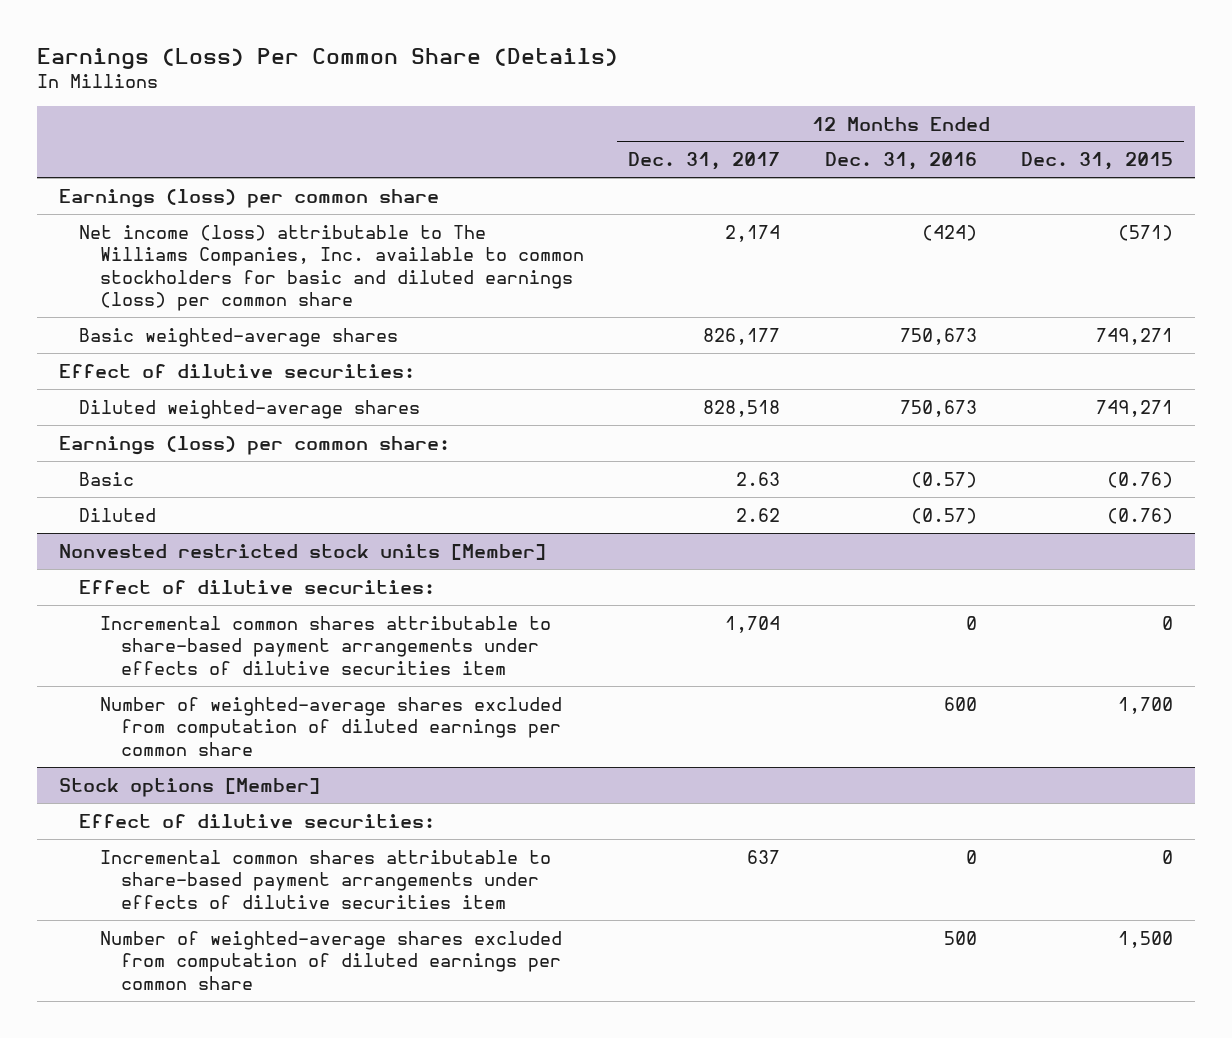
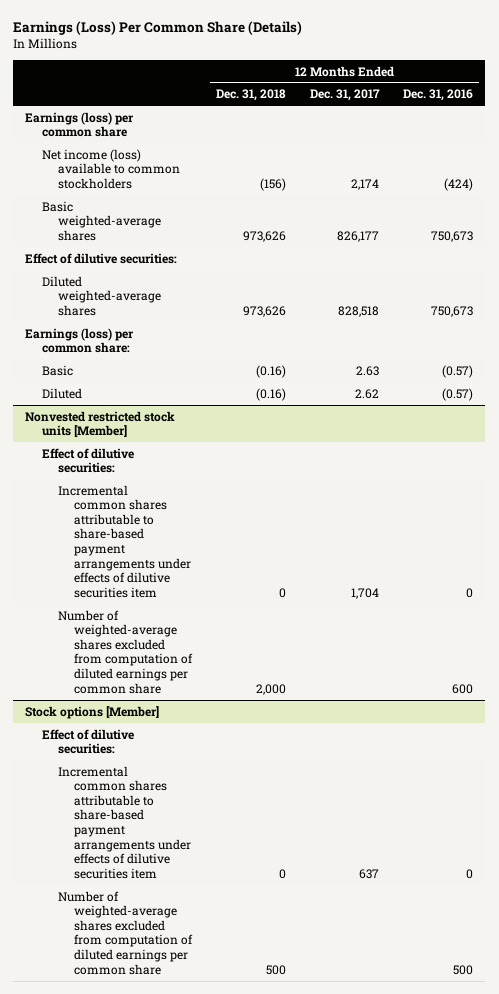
[1020,152,1173,171] Dec. 31, 2015 -> none
none -> [216,89,287,102] Dec. 31, 2018
[79,224,585,312] Net income (loss) attributable to The Williams Companies, Inc. available to common stockholders for basic and diluted earnings (loss) per common share -> [41,148,180,189] Net income (loss) available to common stockholders

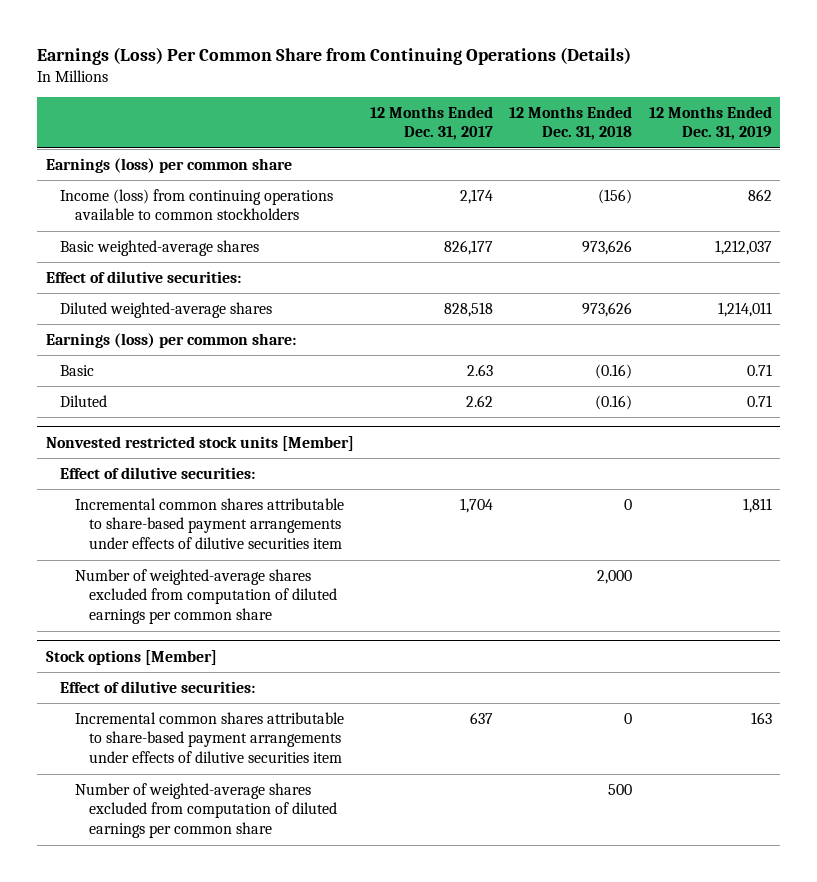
[13,20,303,35] Earnings (Loss) Per Common Share (Details) -> [37,47,632,66] Earnings (Loss) Per Common Share from Continuing Operations (Details)
[403,89,474,102] Dec. 31, 2016 -> none
none -> [648,105,772,141] 12 Months Ended Dec. 31, 2019
[41,148,180,189] Net income (loss) available to common stockholders -> [60,188,334,221] Income (loss) from continuing operations available to common stockholders

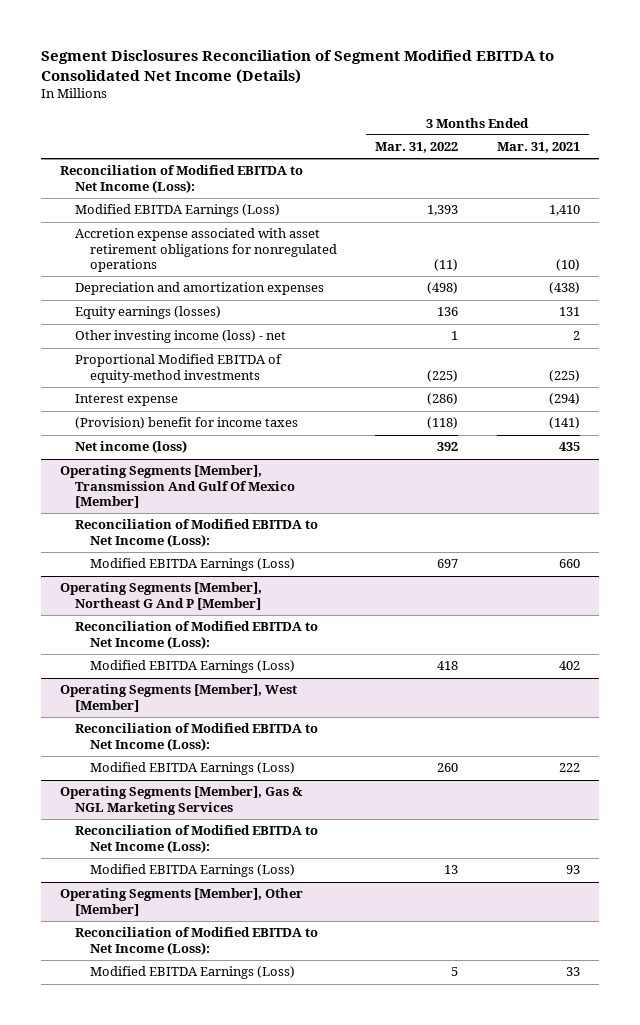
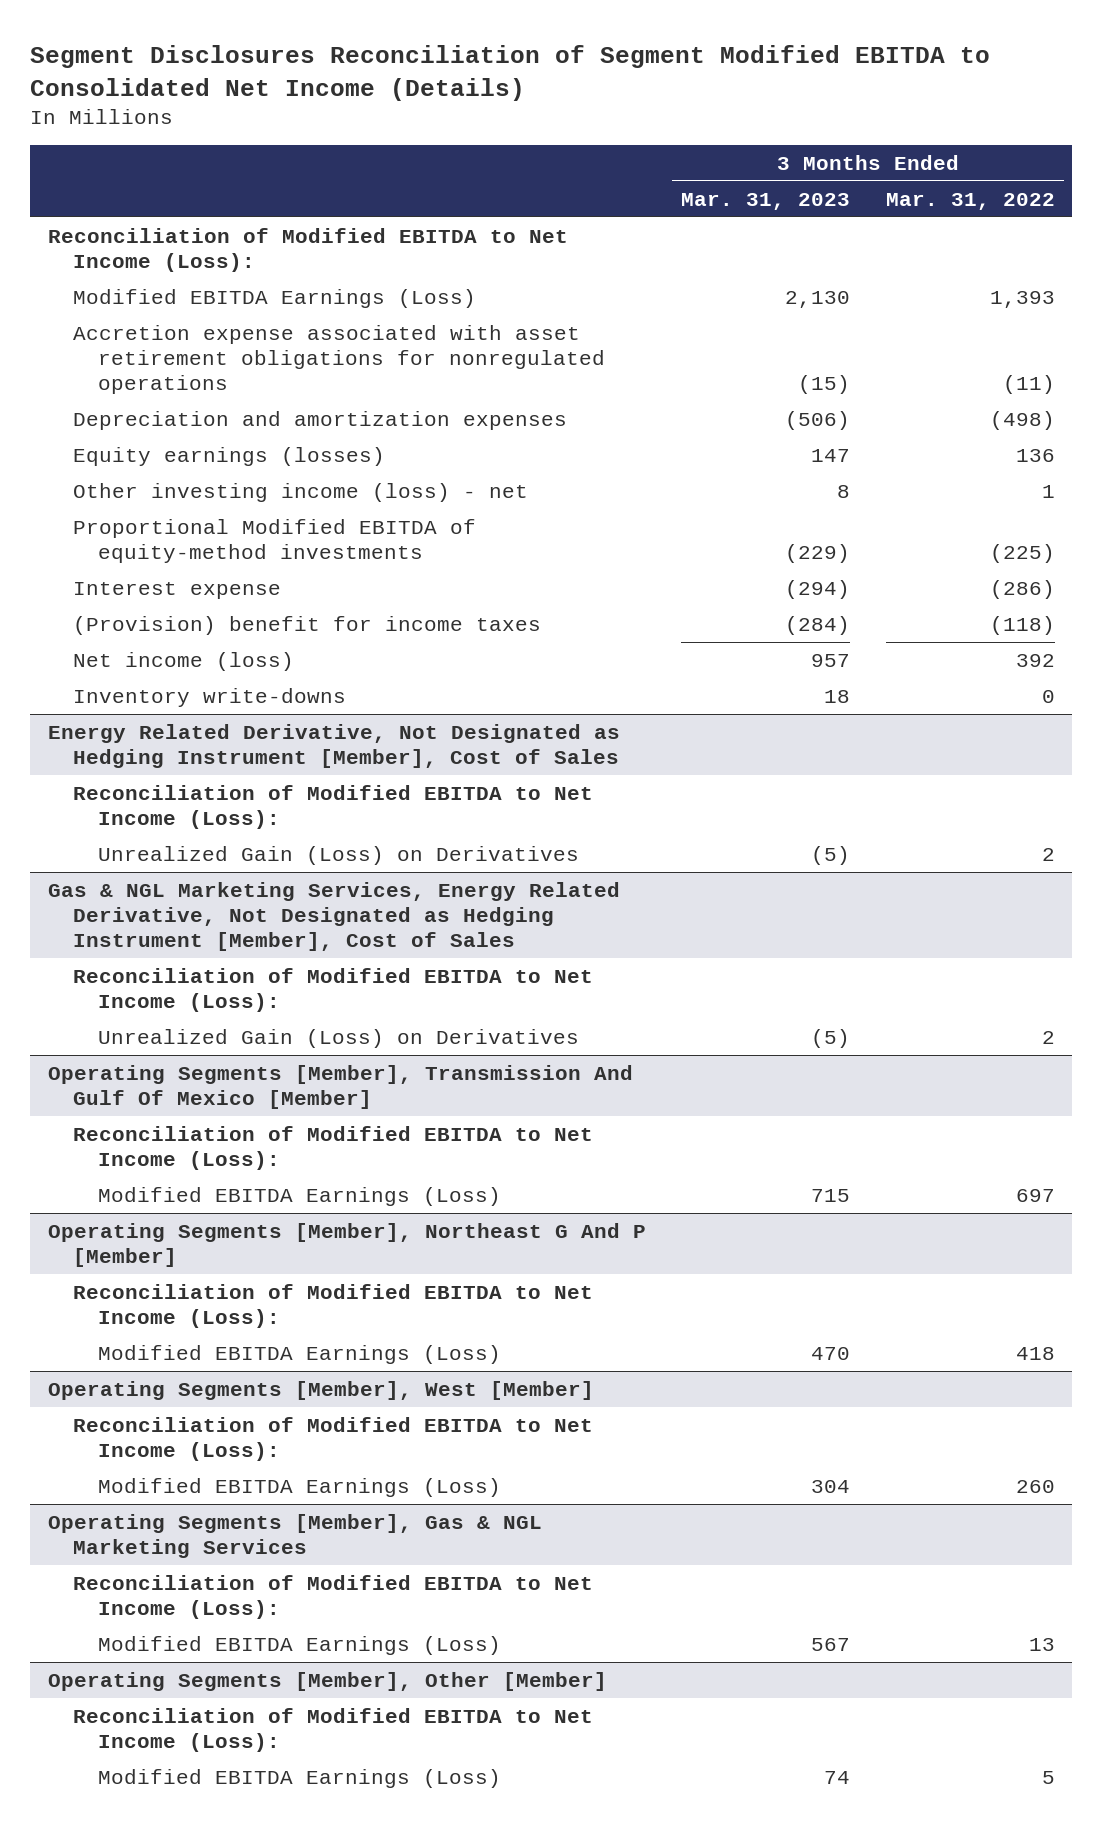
[496,142,580,154] Mar. 31, 2021 -> none
none -> [681,192,851,210] Mar. 31, 2023
none -> [73,687,347,707] Inventory write-downs
none -> [47,723,620,768] Energy Related Derivative, Not Designated as Hedging Instrument [Member], Cost of Sales
none -> [73,784,594,829] Reconciliation of Modified EBITDA to Net Income (Loss):
none -> [98,845,580,865] Unrealized Gain (Loss) on Derivatives
none -> [47,881,620,952] Gas & NGL Marketing Services, Energy Related Derivative, Not Designated as Hedging Instrument [Member], Cost of Sales
none -> [73,967,594,1012] Reconciliation of Modified EBITDA to Net Income (Loss):
none -> [98,1028,580,1048] Unrealized Gain (Loss) on Derivatives

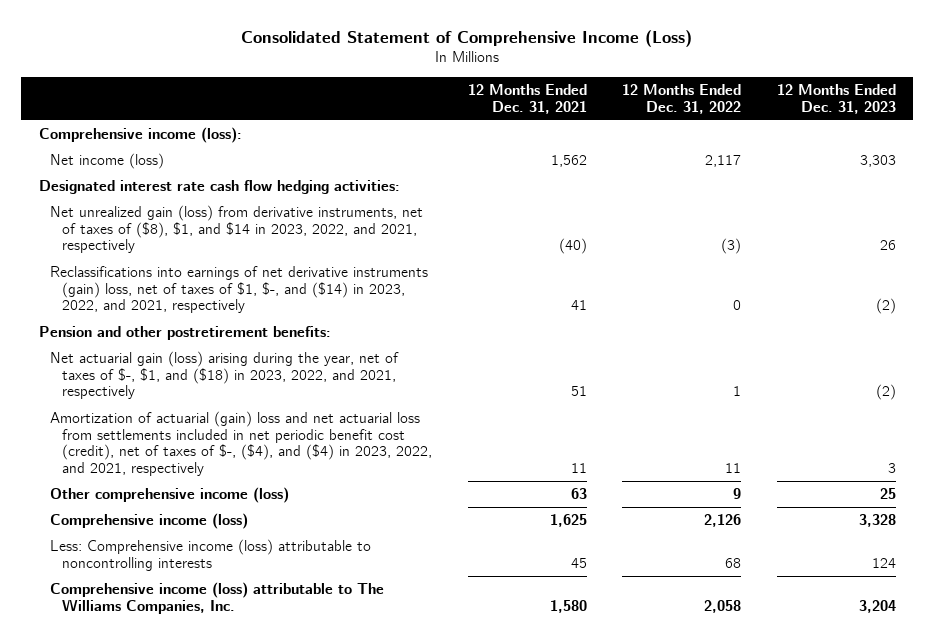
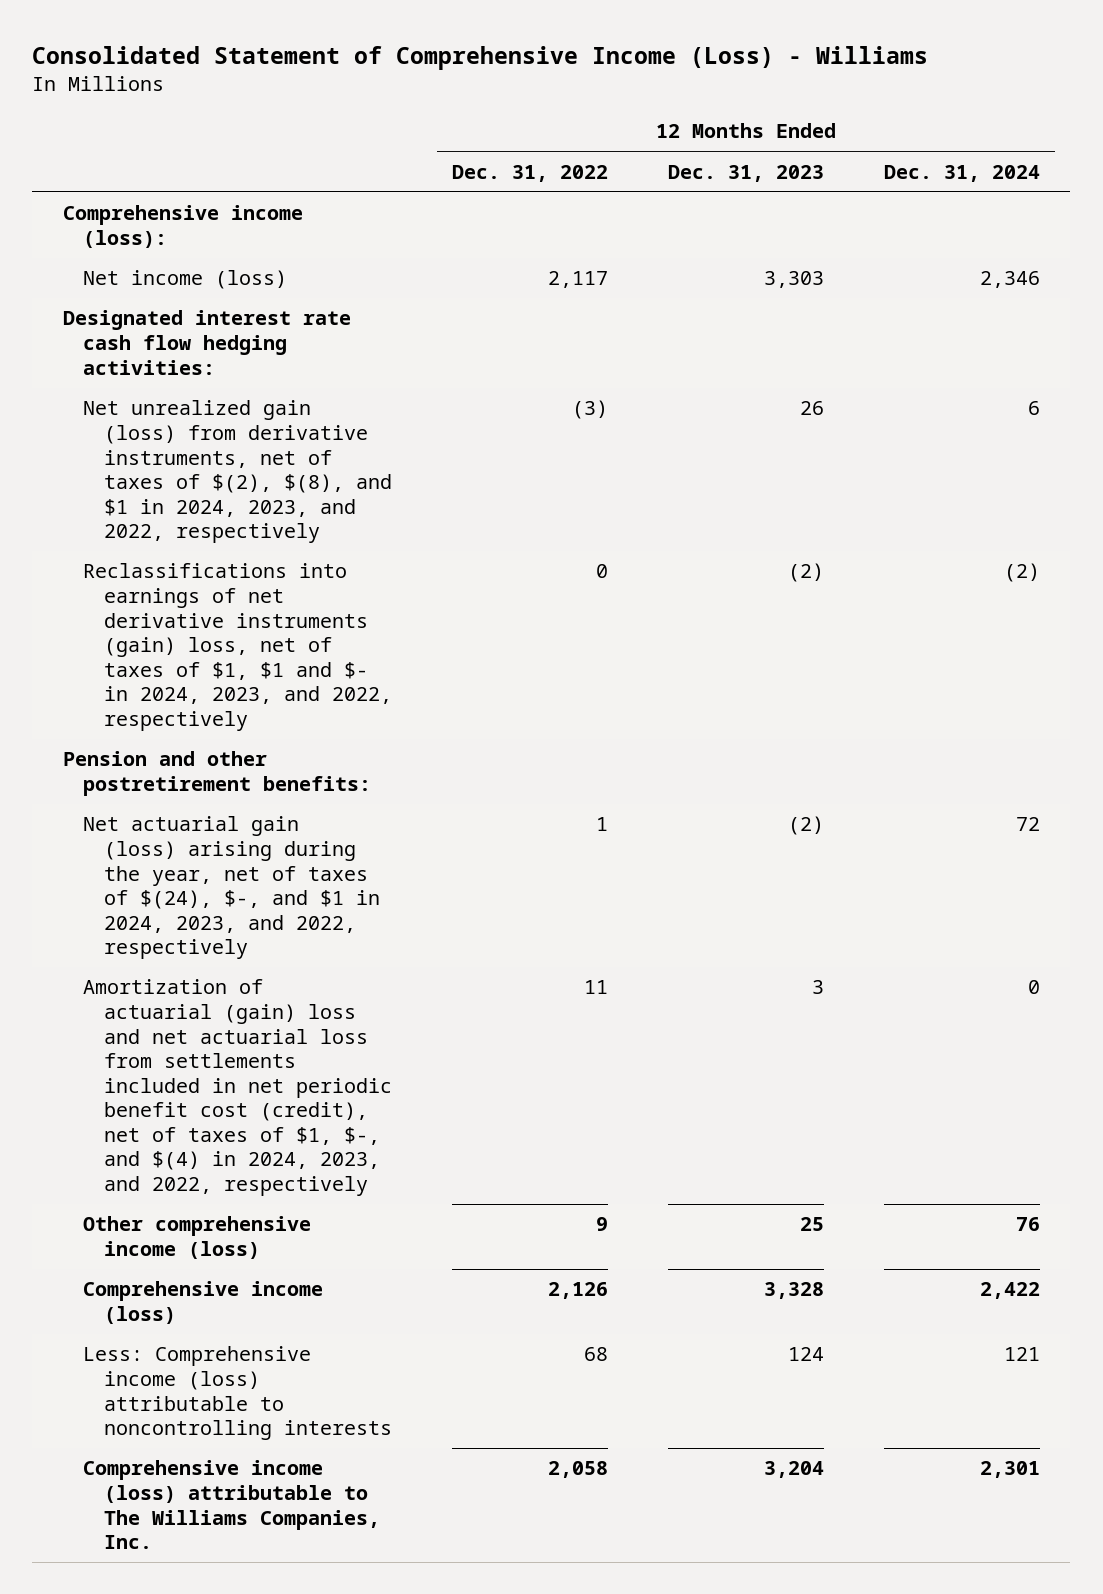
[241,30,693,48] Consolidated Statement of Comprehensive Income (Loss) -> [32,45,929,70] Consolidated Statement of Comprehensive Income (Loss) - Williams
[467,83,587,114] 12 Months Ended Dec. 31, 2021 -> none
none -> [884,164,1041,182] Dec. 31, 2024
[50,205,424,254] Net unrealized gain (loss) from derivative instruments, net of taxes of ($8), $1, and $14 in 2023, 2022, and 2021, respectively -> [83,400,392,544] Net unrealized gain (loss) from derivative instruments, net of taxes of $(2), $(8), and $1 in 2024, 2023, and 2022, respectively
[50,266,429,314] Reclassifications into earnings of net derivative instruments (gain) loss, net of taxes of $1, $-, and ($14) in 2023, 2022, and 2021, respectively -> [83,563,392,731] Reclassifications into earnings of net derivative instruments (gain) loss, net of taxes of $1, $1 and $- in 2024, 2023, and 2022, respectively
[50,351,400,400] Net actuarial gain (loss) arising during the year, net of taxes of $-, $1, and ($18) in 2023, 2022, and 2021, respectively -> [83,816,380,960] Net actuarial gain (loss) arising during the year, net of taxes of $(24), $-, and $1 in 2024, 2023, and 2022, respectively
[50,411,433,477] Amortization of actuarial (gain) loss and net actuarial loss from settlements included in net periodic benefit cost (credit), net of taxes of $-, ($4), and ($4) in 2023, 2022, and 2021, respectively -> [83,979,392,1196] Amortization of actuarial (gain) loss and net actuarial loss from settlements included in net periodic benefit cost (credit), net of taxes of $1, $-, and $(4) in 2024, 2023, and 2022, respectively

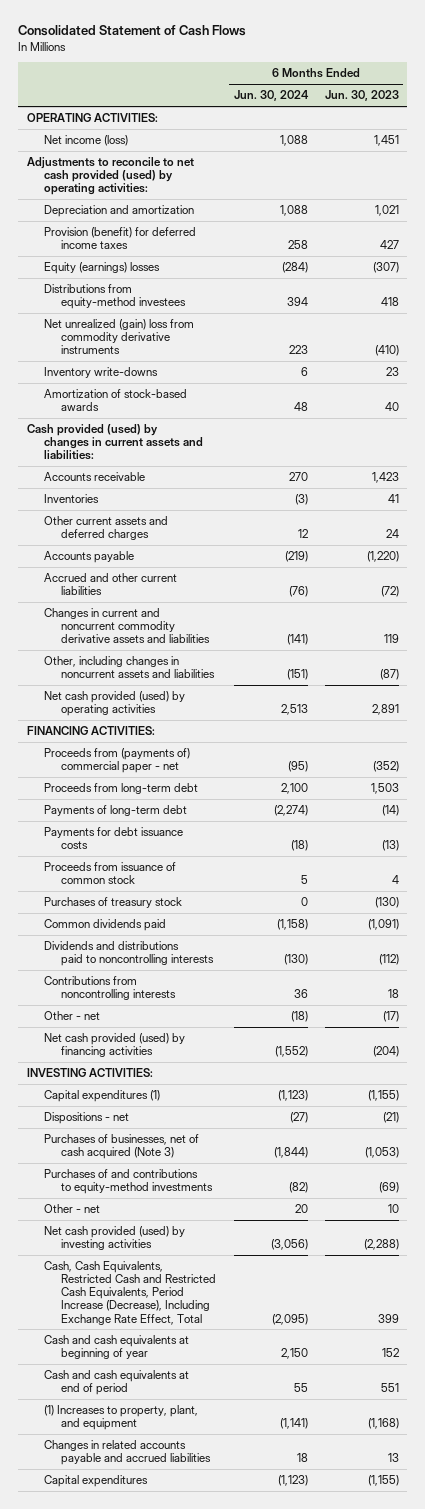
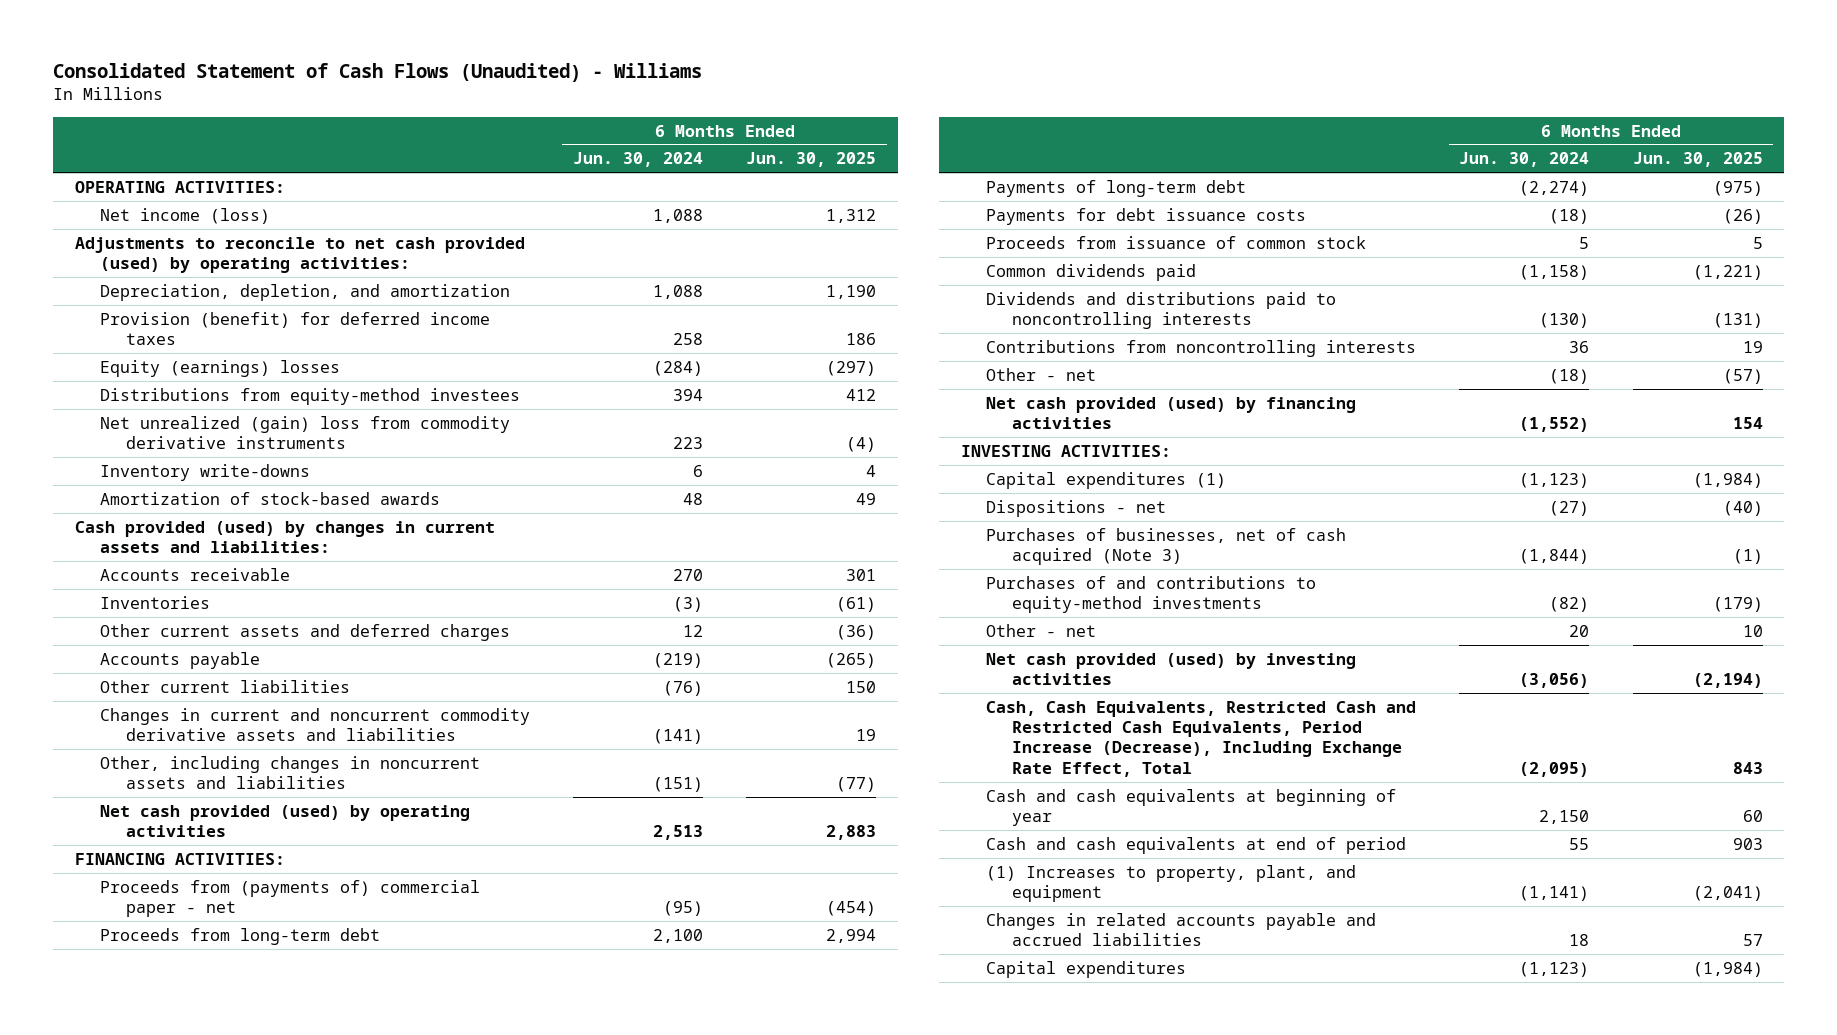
[17,25,246,37] Consolidated Statement of Cash Flows -> [52,63,702,83] Consolidated Statement of Cash Flows (Unaudited) - Williams
[324,90,399,102] Jun. 30, 2023 -> none
none -> [746,152,877,168] Jun. 30, 2025
[44,205,195,218] Depreciation and amortization -> [100,283,511,301] Depreciation, depletion, and amortization
[44,573,178,596] Accrued and other current liabilities -> [100,679,351,693] Other current liabilities
[44,897,183,909] Purchases of treasury stock -> none

